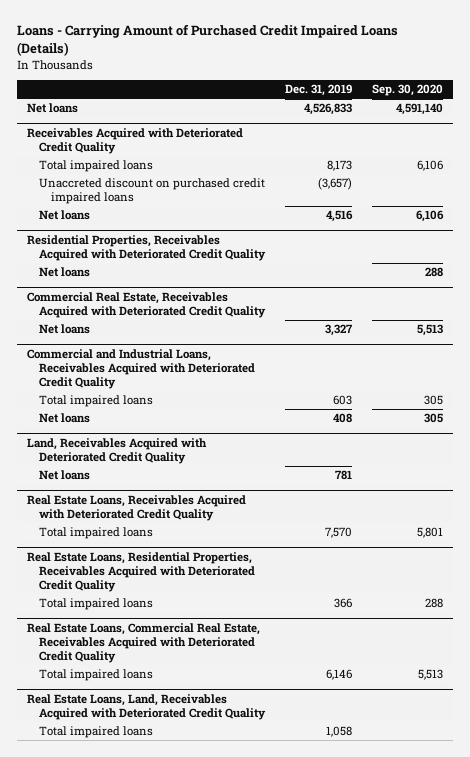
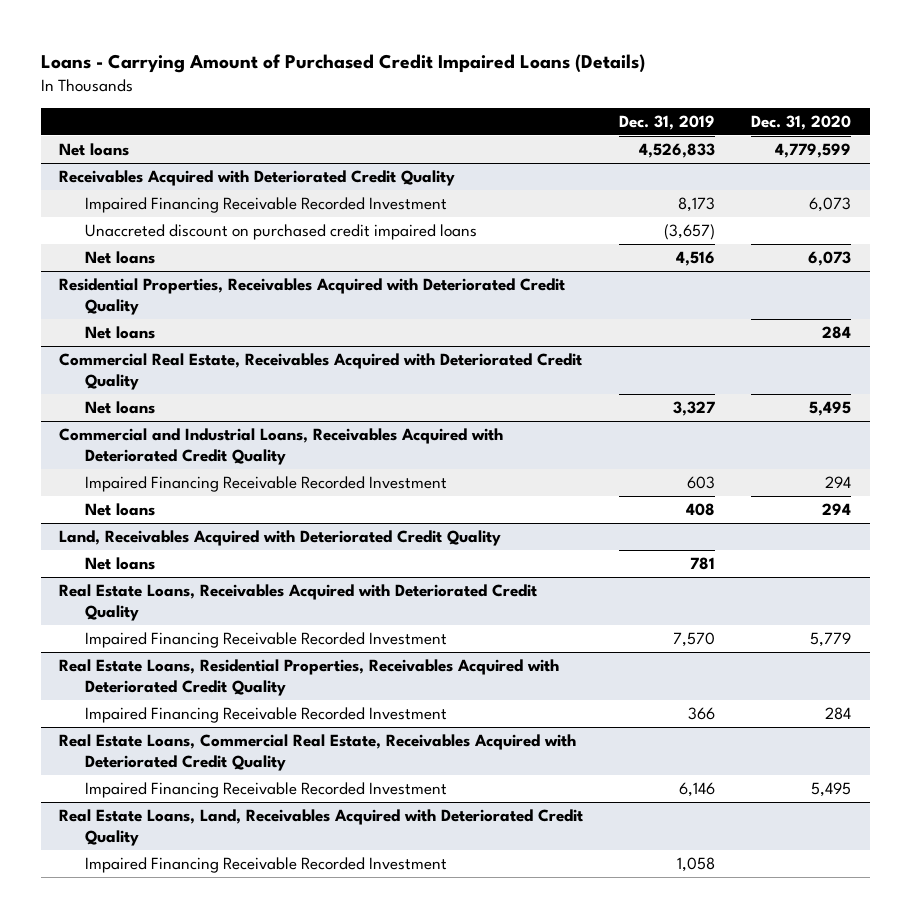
[371,84,443,97] Sep. 30, 2020 -> none
none -> [751,114,852,130] Dec. 31, 2020
[39,160,154,173] Total impaired loans -> [84,197,447,214] Impaired Financing Receivable Recorded Investment
[39,395,154,408] Total impaired loans -> none
none -> [84,476,447,493] Impaired Financing Receivable Recorded Investment
[39,527,154,540] Total impaired loans -> [84,632,447,649] Impaired Financing Receivable Recorded Investment
[39,598,154,611] Total impaired loans -> [84,707,447,724] Impaired Financing Receivable Recorded Investment
[39,669,154,682] Total impaired loans -> [84,782,447,799] Impaired Financing Receivable Recorded Investment
[39,726,154,739] Total impaired loans -> [84,857,447,874] Impaired Financing Receivable Recorded Investment

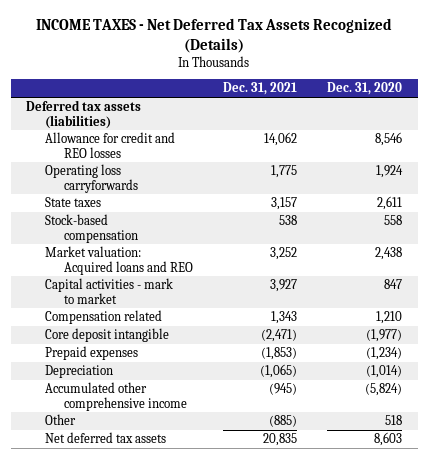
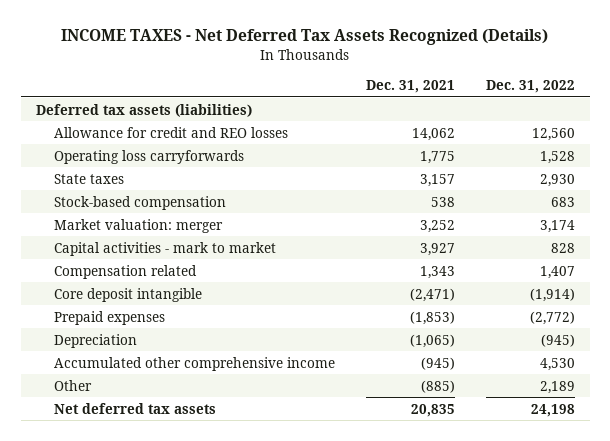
[327,82,403,96] Dec. 31, 2020 -> none
none -> [485,79,575,93] Dec. 31, 2022
[44,246,193,275] Market valuation: Acquired loans and REO -> [54,218,224,233] Market valuation: merger

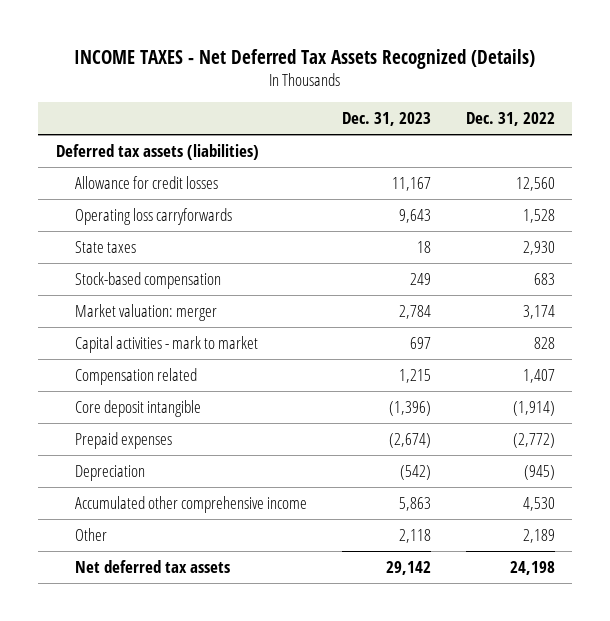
[365,79,455,93] Dec. 31, 2021 -> none
none -> [341,111,431,126] Dec. 31, 2023
[54,126,289,138] Allowance for credit and REO losses -> [75,175,219,189] Allowance for credit losses

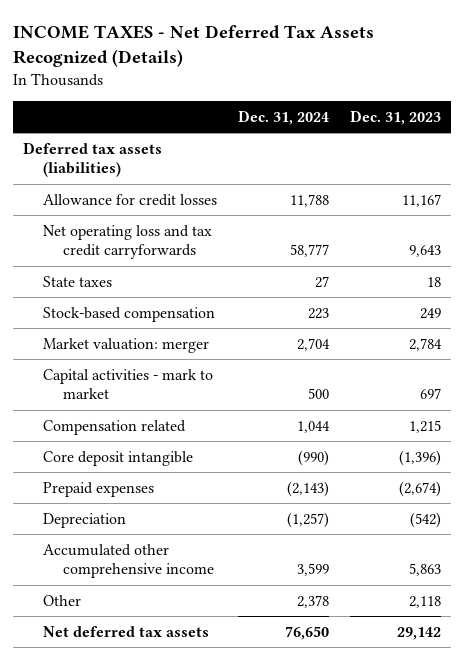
[465,111,555,126] Dec. 31, 2022 -> none
none -> [237,109,329,125] Dec. 31, 2024
[75,207,233,225] Operating loss carryforwards -> [43,224,213,260] Net operating loss and tax credit carryforwards

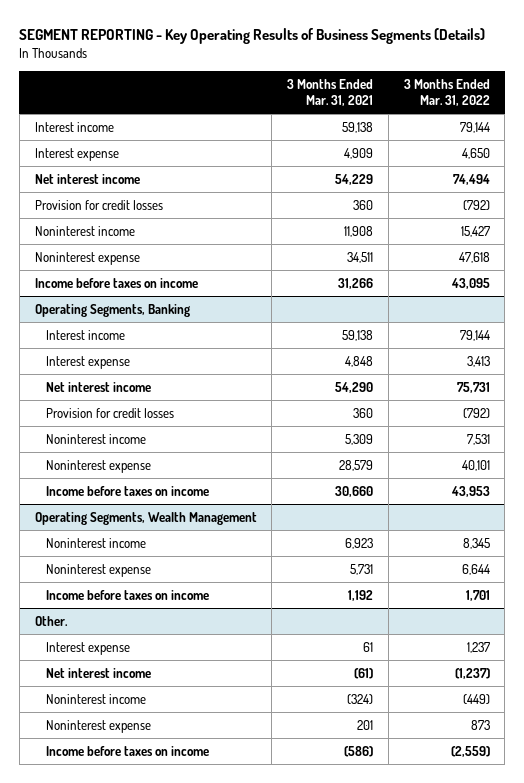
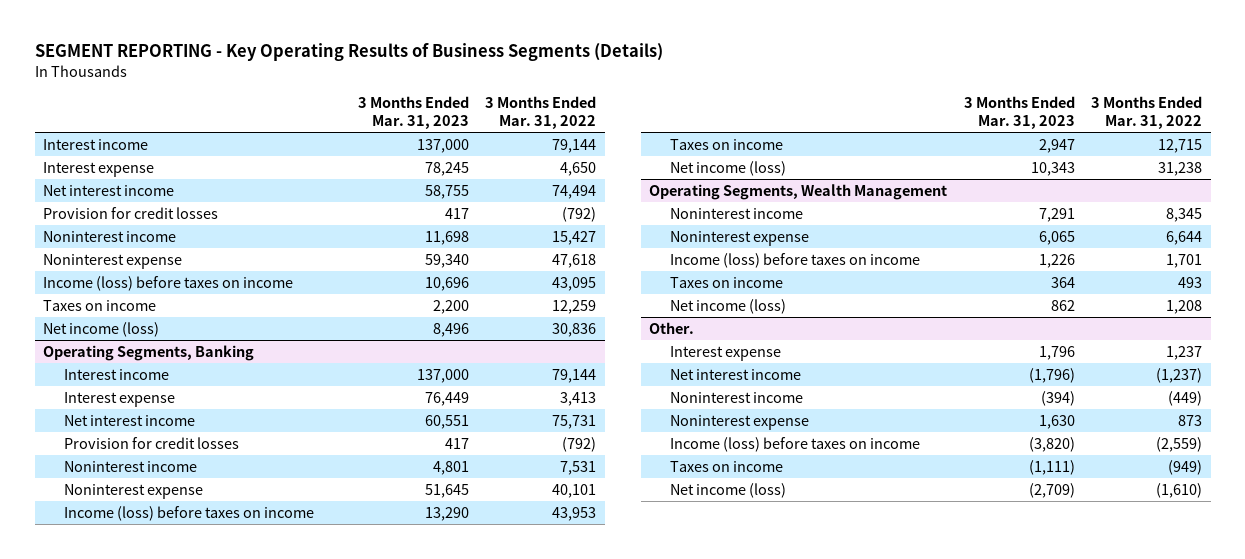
[287,78,374,106] 3 Months Ended Mar. 31, 2021 -> none
none -> [357,95,469,129] 3 Months Ended Mar. 31, 2023
[34,277,198,288] Income before taxes on income -> [43,275,294,291] Income (loss) before taxes on income
none -> [43,299,157,311] Taxes on income
none -> [43,321,160,337] Net income (loss)
[45,485,209,496] Income before taxes on income -> [64,505,315,521] Income (loss) before taxes on income
none -> [670,138,784,150] Taxes on income
none -> [670,160,787,176] Net income (loss)
[45,589,209,600] Income before taxes on income -> [670,252,921,268] Income (loss) before taxes on income
none -> [670,276,784,288] Taxes on income
none -> [670,298,787,314] Net income (loss)
[45,745,209,756] Income before taxes on income -> [670,436,921,452] Income (loss) before taxes on income
none -> [670,460,784,472] Taxes on income
none -> [670,482,787,498] Net income (loss)

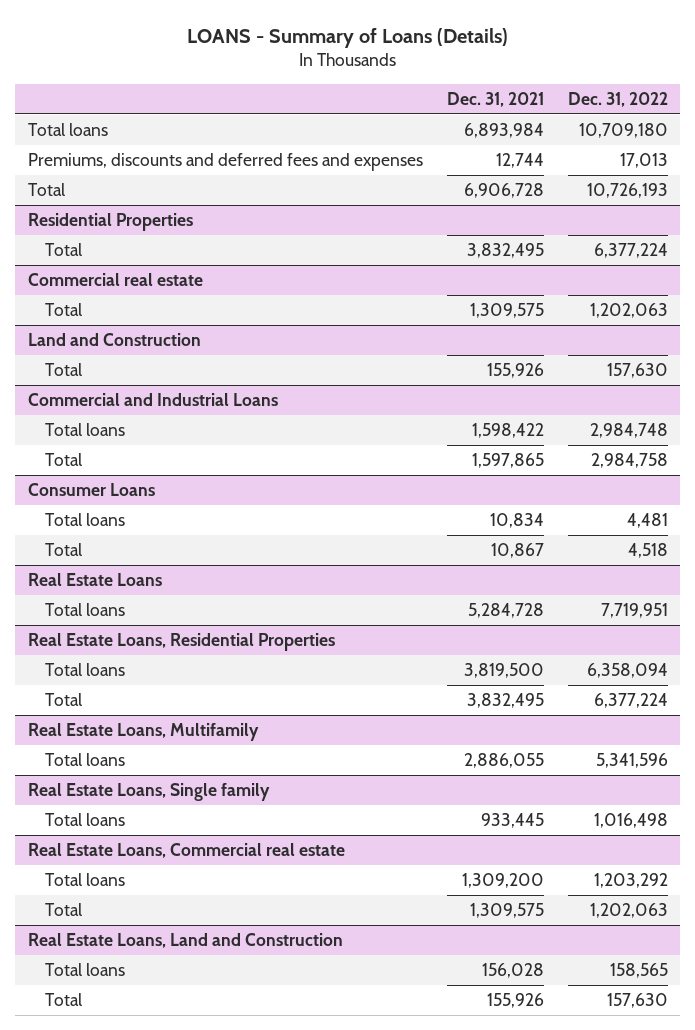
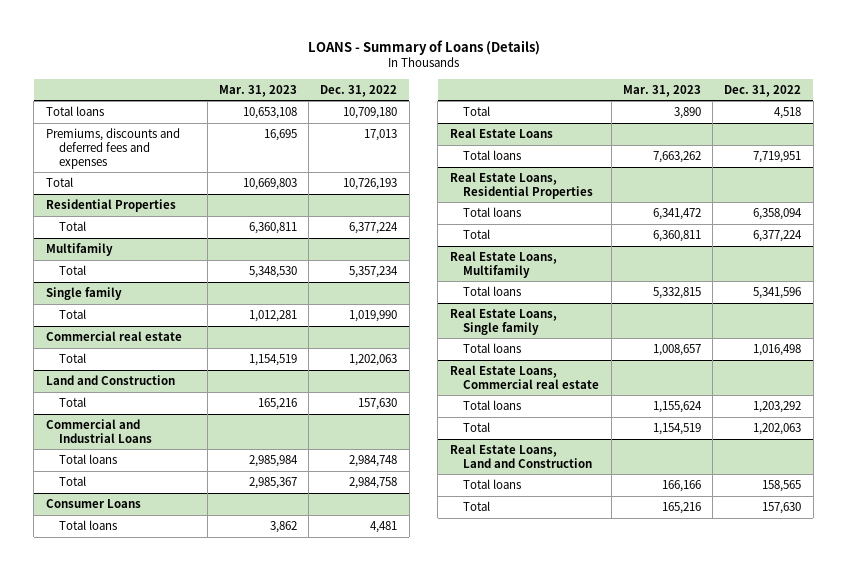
[446,91,544,107] Dec. 31, 2021 -> none
none -> [218,84,297,97] Mar. 31, 2023
none -> [45,242,113,256] Multifamily
none -> [59,264,87,275] Total
none -> [45,286,122,300] Single family
none -> [59,308,87,319] Total

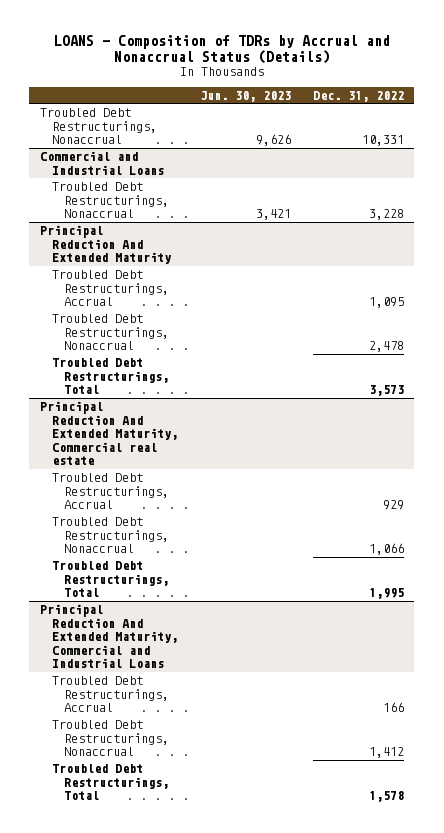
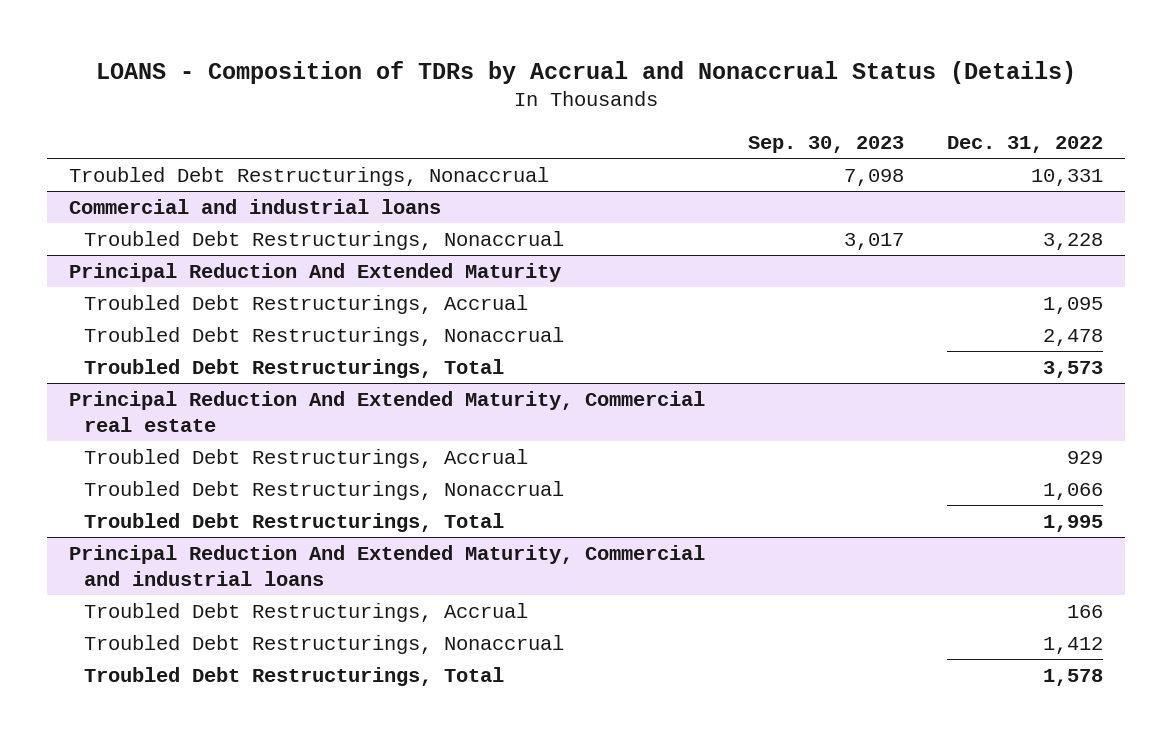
[199,90,291,102] Jun. 30, 2023 -> none
none -> [747,136,904,154] Sep. 30, 2023
[40,151,165,175] Commercial and Industrial Loans -> [68,198,441,214] Commercial and industrial loans
[40,604,179,669] Principal Reduction And Extended Maturity, Commercial and Industrial Loans -> [68,544,705,586] Principal Reduction And Extended Maturity, Commercial and industrial loans

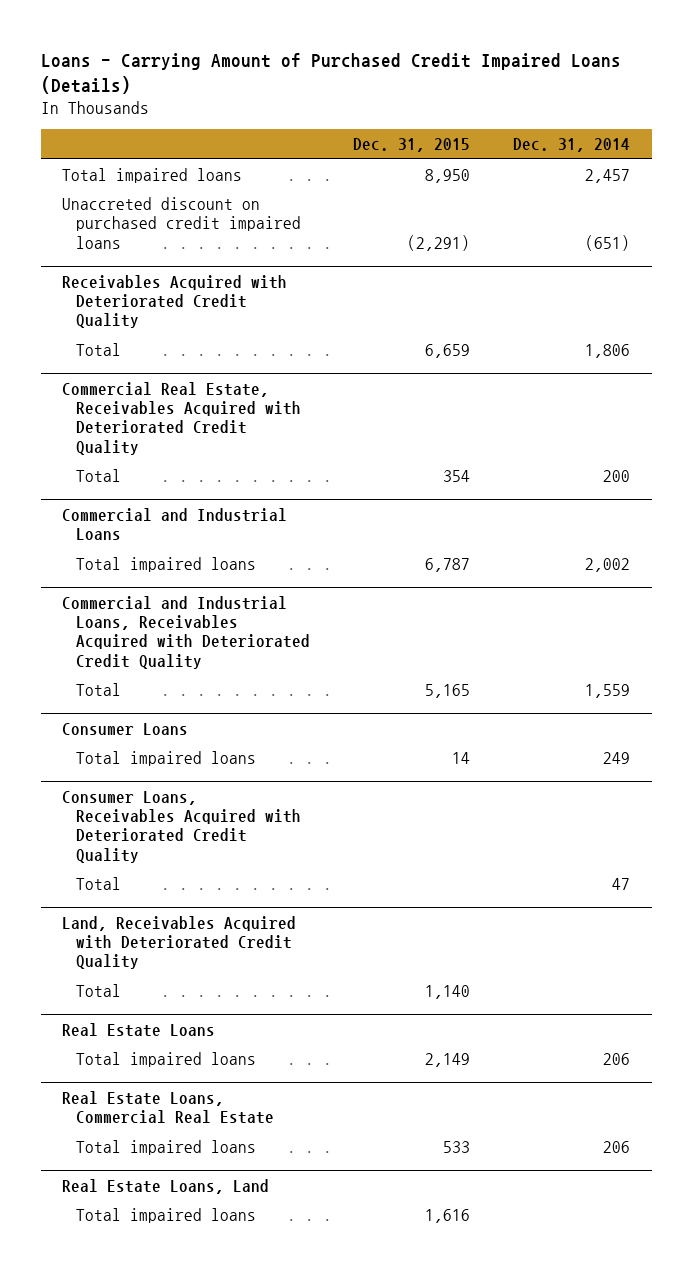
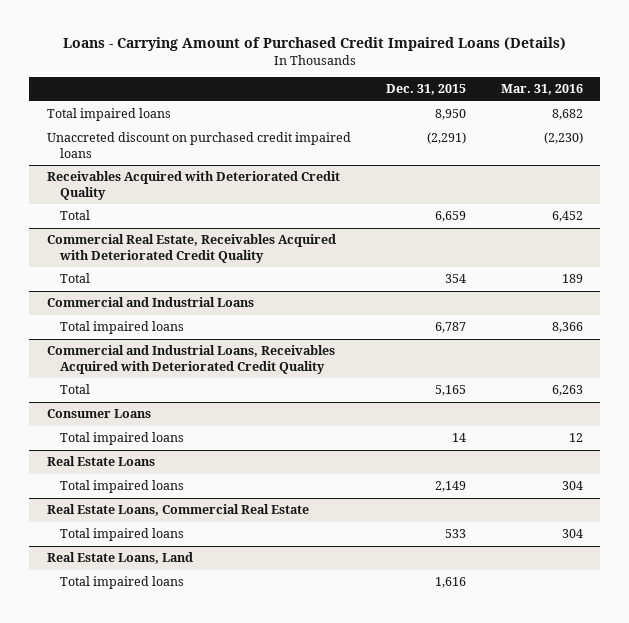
[513,138,631,153] Dec. 31, 2014 -> none
none -> [500,84,583,96] Mar. 31, 2016
[62,790,302,863] Consumer Loans, Receivables Acquired with Deteriorated Credit Quality -> none
[76,876,122,890] Total -> none
[62,915,297,970] Land, Receivables Acquired with Deteriorated Credit Quality -> none
[76,983,122,997] Total -> none

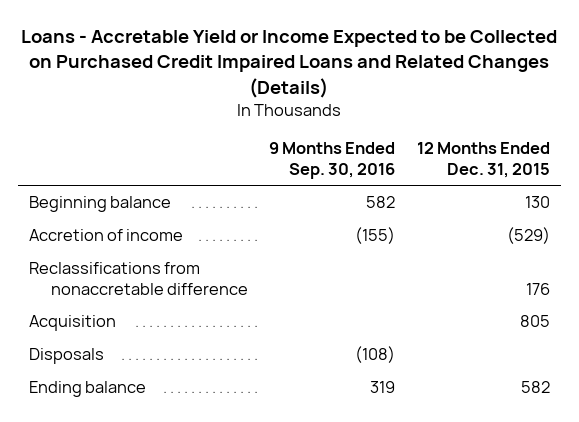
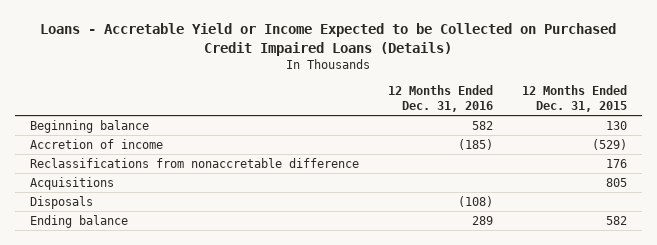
[21,30,558,98] Loans - Accretable Yield or Income Expected to be Collected on Purchased Credit Impaired Loans and Related Changes (Details) -> [40,22,617,56] Loans - Accretable Yield or Income Expected to be Collected on Purchased Credit Impaired Loans (Details)
[269,142,396,179] 9 Months Ended Sep. 30, 2016 -> none
none -> [387,85,493,113] 12 Months Ended Dec. 31, 2016
[28,315,116,332] Acquisition -> [29,176,114,190] Acquisitions

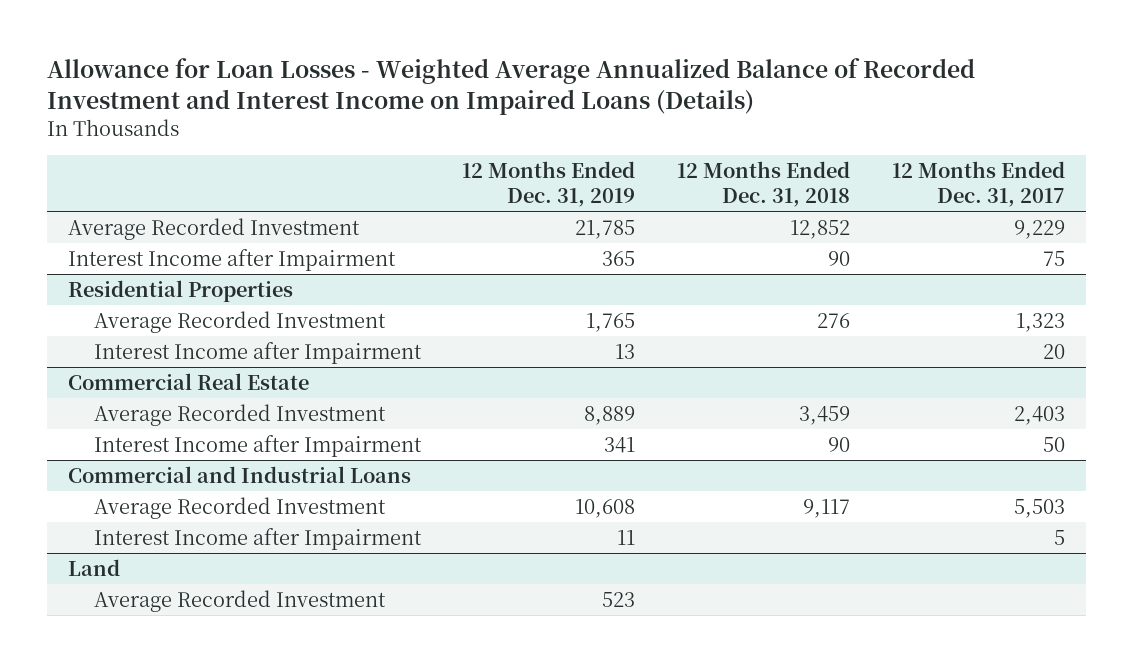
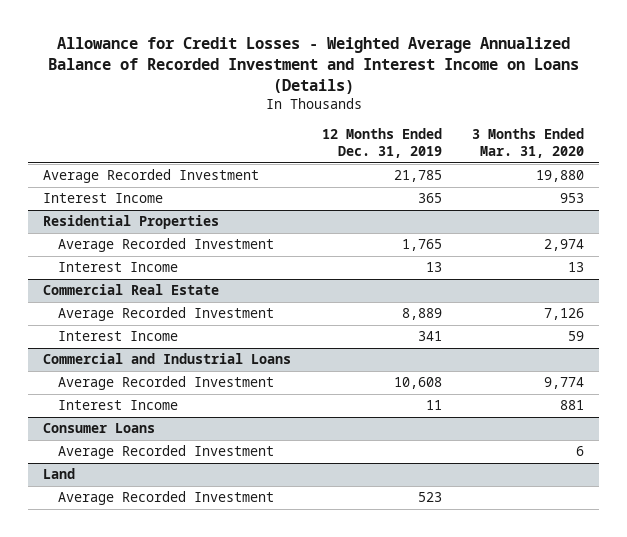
[47,57,976,115] Allowance for Loan Losses - Weighted Average Annualized Balance of Recorded Investment and Interest Income on Impaired Loans (Details) -> [47,37,579,94] Allowance for Credit Losses - Weighted Average Annualized Balance of Recorded Investment and Interest Income on Loans (Details)
[677,161,851,208] 12 Months Ended Dec. 31, 2018 -> none
[892,161,1066,208] 12 Months Ended Dec. 31, 2017 -> none
none -> [471,128,584,159] 3 Months Ended Mar. 31, 2020
[68,248,397,271] Interest Income after Impairment -> [43,193,164,204] Interest Income
[93,341,422,364] Interest Income after Impairment -> [57,262,178,273] Interest Income
[93,434,422,457] Interest Income after Impairment -> [57,331,178,342] Interest Income
[93,527,422,550] Interest Income after Impairment -> [57,400,178,411] Interest Income
none -> [43,423,156,434] Consumer Loans
none -> [57,445,274,460] Average Recorded Investment

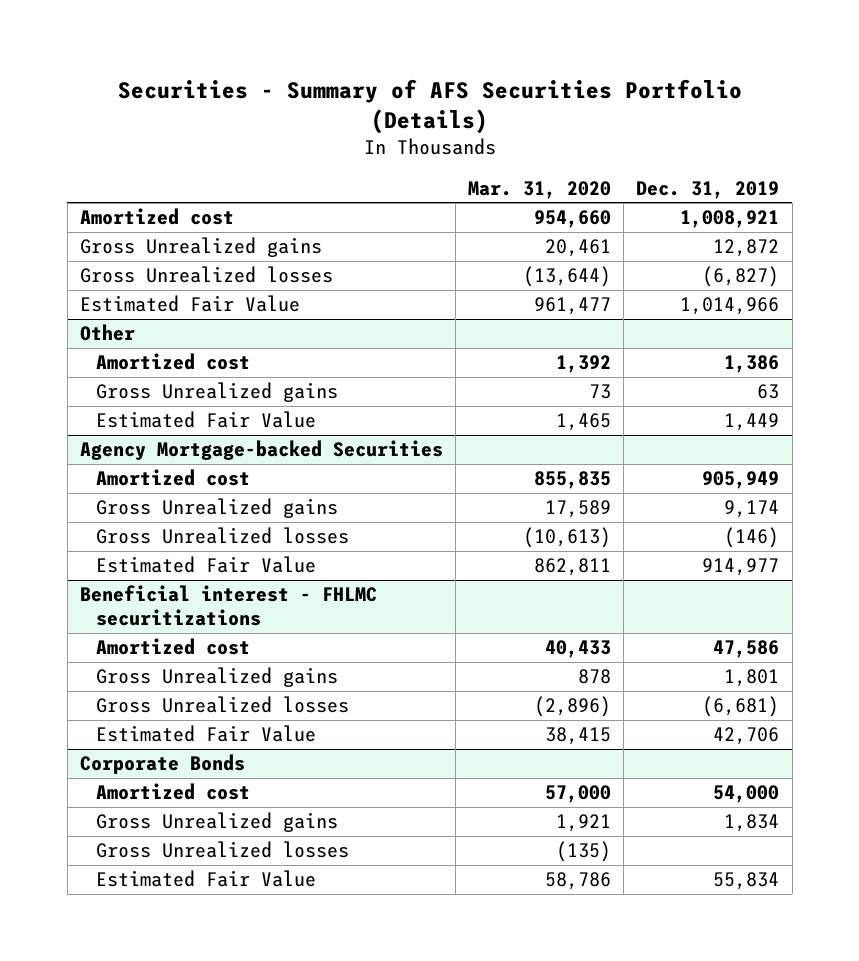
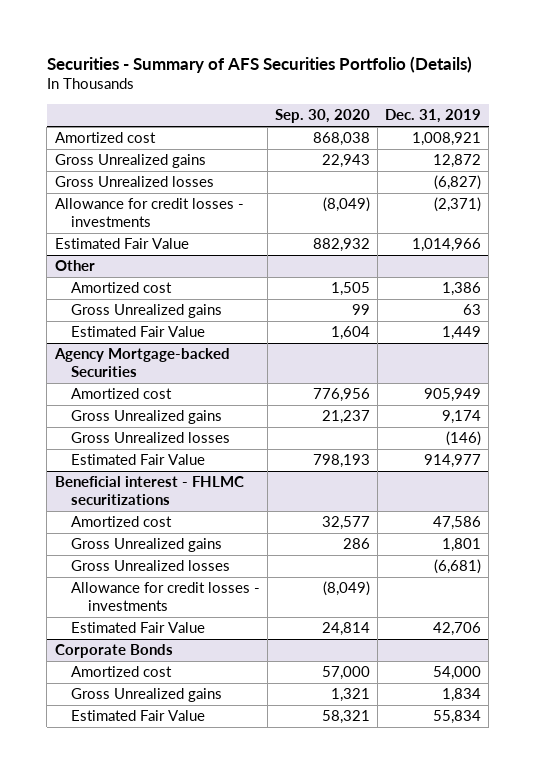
[468,180,612,199] Mar. 31, 2020 -> none
none -> [275,109,371,124] Sep. 30, 2020
none -> [54,198,244,227] Allowance for credit losses - investments
none -> [71,582,261,611] Allowance for credit losses - investments
[96,841,350,859] Gross Unrealized losses -> none

